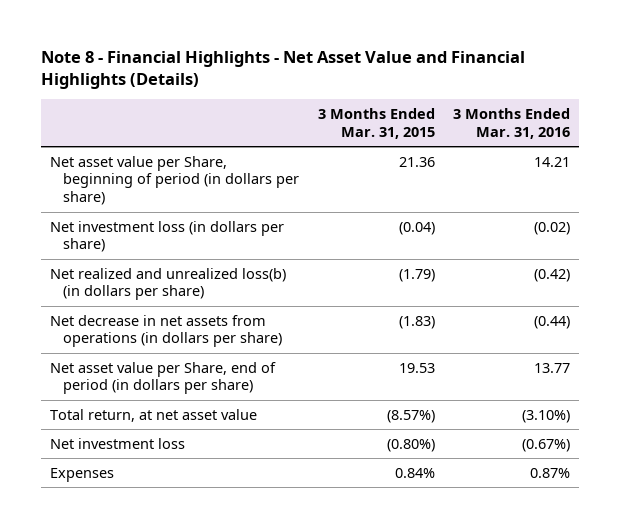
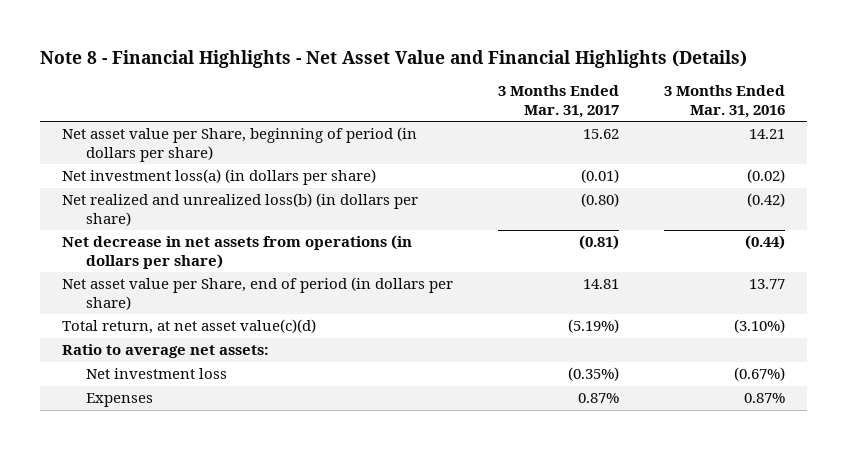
[317,107,435,139] 3 Months Ended Mar. 31, 2015 -> none
none -> [498,85,620,118] 3 Months Ended Mar. 31, 2017
[49,220,284,253] Net investment loss (in dollars per share) -> [62,169,377,186] Net investment loss(a) (in dollars per share)
[49,408,257,422] Total return, at net asset value -> [62,319,317,335] Total return, at net asset value(c)(d)
none -> [62,344,270,359] Ratio to average net assets:

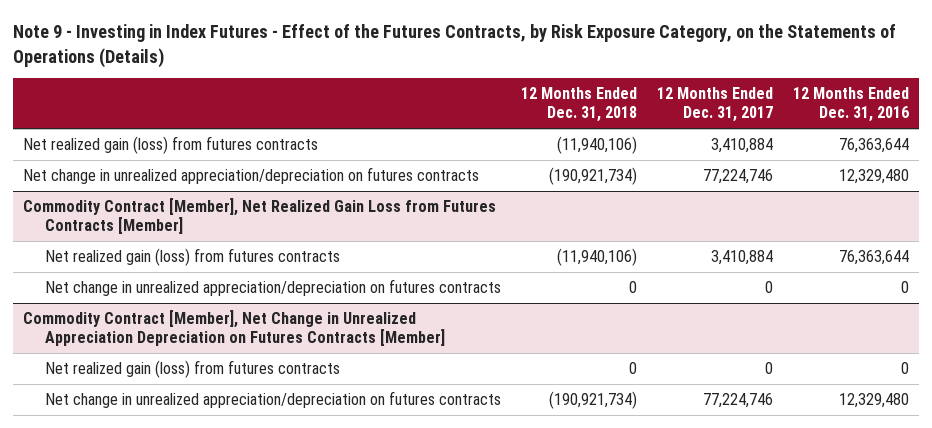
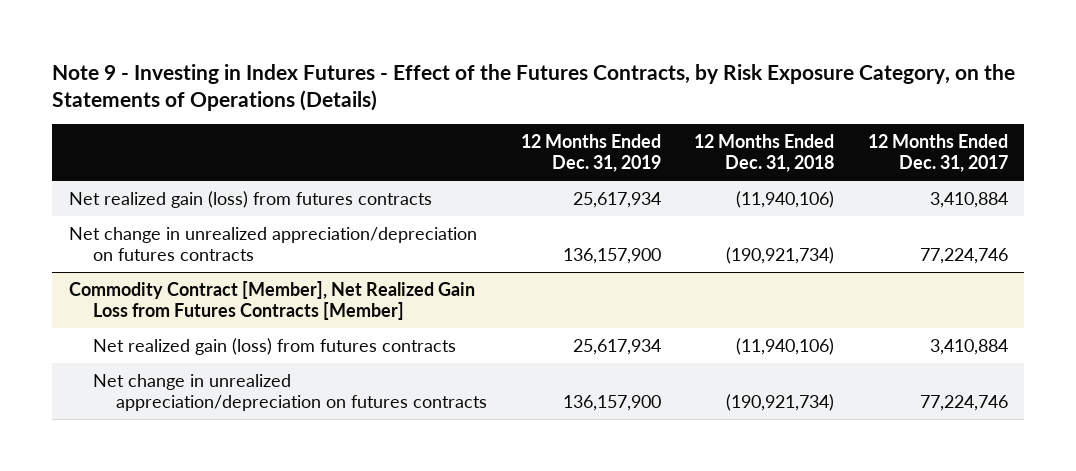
[793,87,910,123] 12 Months Ended Dec. 31, 2016 -> none
none -> [520,134,661,173] 12 Months Ended Dec. 31, 2019
[45,278,502,296] Net change in unrealized appreciation/depreciation on futures contracts -> none
[23,309,446,346] Commodity Contract [Member], Net Change in Unrealized Appreciation Depreciation on Futures Contracts [Member] -> none
[45,359,341,378] Net realized gain (loss) from futures contracts -> none

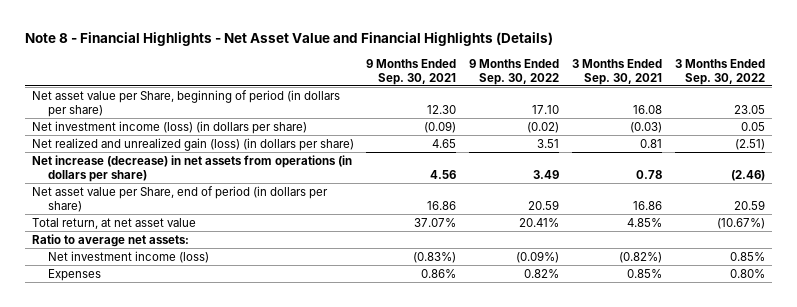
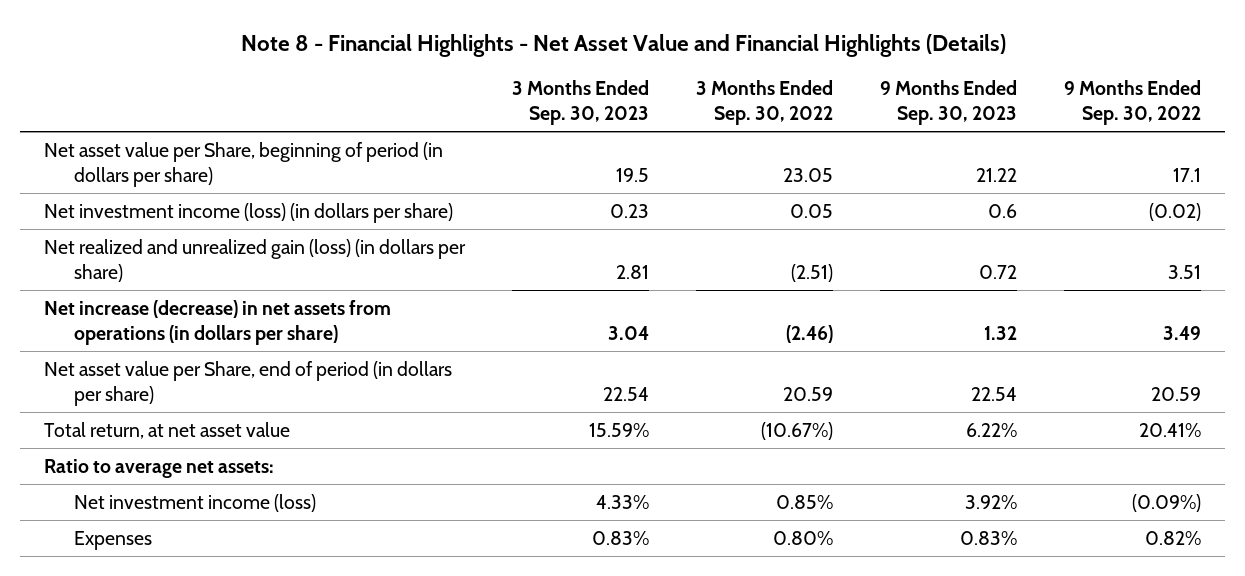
[366,58,457,85] 9 Months Ended Sep. 30, 2021 -> none
[572,58,663,85] 3 Months Ended Sep. 30, 2021 -> none
none -> [511,80,649,126] 3 Months Ended Sep. 30, 2023
none -> [880,80,1018,126] 9 Months Ended Sep. 30, 2023
[532,104,560,114] 17.10 -> [1173,167,1202,182] 17.1

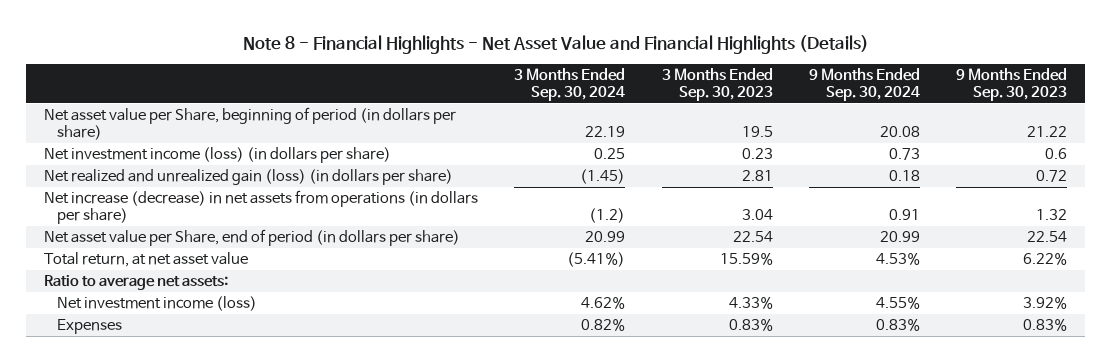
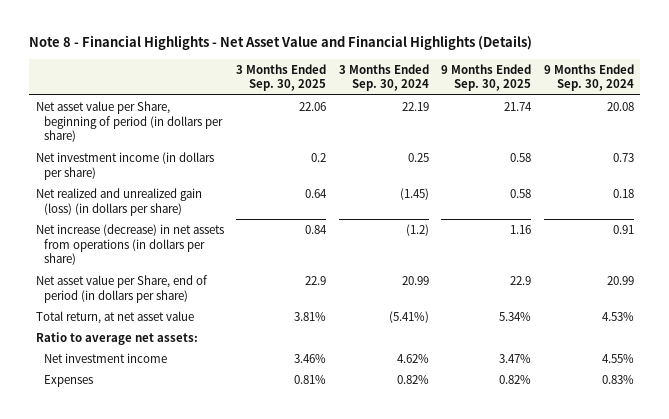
[661,68,773,102] 3 Months Ended Sep. 30, 2023 -> none
[955,68,1067,102] 9 Months Ended Sep. 30, 2023 -> none
none -> [236,63,327,92] 3 Months Ended Sep. 30, 2025
none -> [441,63,532,92] 9 Months Ended Sep. 30, 2025
[44,147,392,164] Net investment income (loss) (in dollars per share) -> [35,151,214,180] Net investment income (in dollars per share)
[57,296,258,312] Net investment income (loss) -> [43,352,167,363] Net investment income

